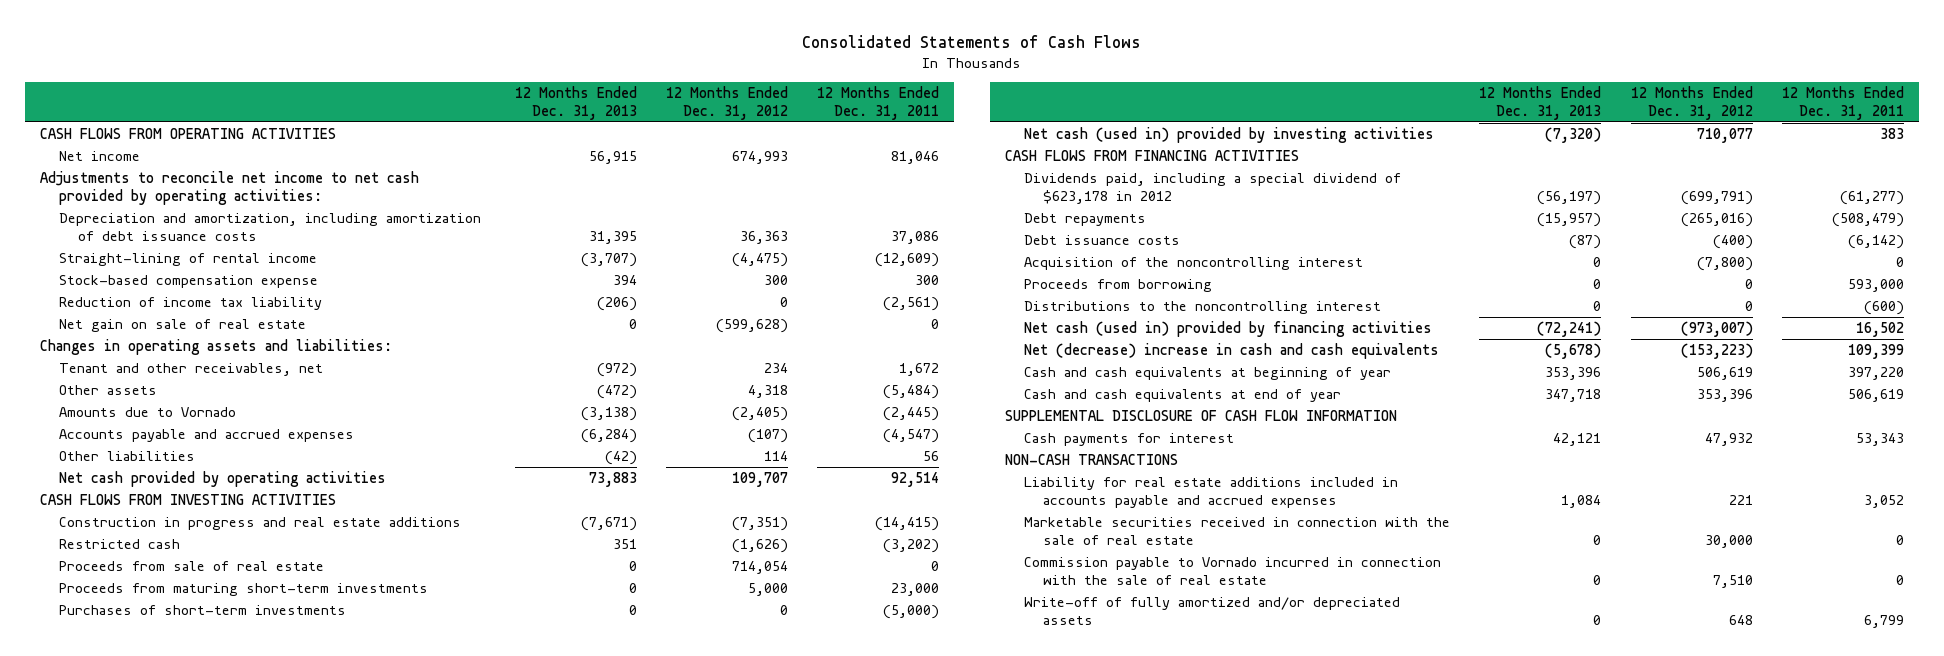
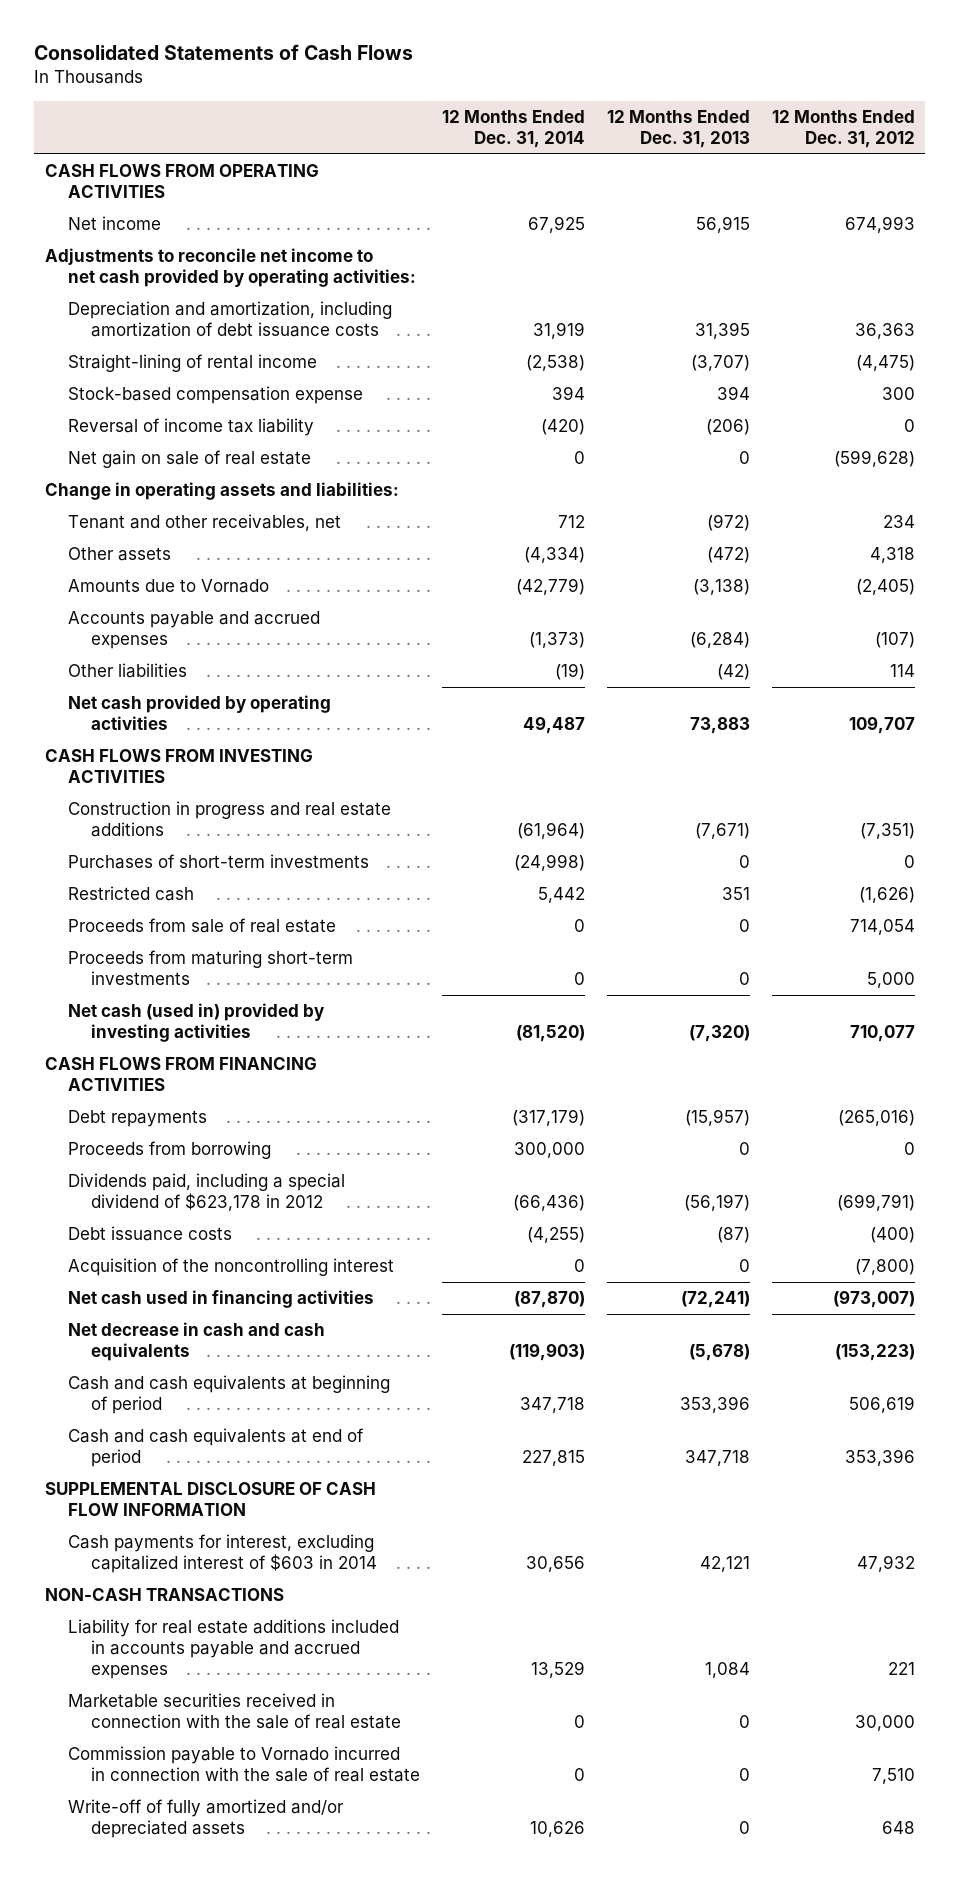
[817,86,940,120] 12 Months Ended Dec. 31, 2011 -> none
none -> [441,110,585,148] 12 Months Ended Dec. 31, 2014
[59,296,323,310] Reduction of income tax liability -> [67,418,314,437] Reversal of income tax liability
[40,338,393,355] Changes in operating assets and liabilities: -> [44,482,399,501] Change in operating assets and liabilities:
[59,604,347,615] Purchases of short-term investments -> [67,854,369,870] Purchases of short-term investments
[1023,278,1212,292] Proceeds from borrowing -> [67,1141,271,1160] Proceeds from borrowing
[1023,172,1401,204] Dividends paid, including a special dividend of $623,178 in 2012 -> [67,1173,345,1212] Dividends paid, including a special dividend of $623,178 in 2012
[1023,300,1381,314] Distributions to the noncontrolling interest -> none
[1023,320,1432,337] Net cash (used in) provided by financing activities -> [67,1290,374,1309] Net cash used in financing activities
[1023,342,1439,359] Net (decrease) increase in cash and cash equivalents -> [67,1322,325,1362] Net decrease in cash and cash equivalents
[1023,366,1391,380] Cash and cash equivalents at beginning of year -> [67,1375,390,1415] Cash and cash equivalents at beginning of period
[1023,388,1341,402] Cash and cash equivalents at end of year -> [67,1428,364,1468] Cash and cash equivalents at end of period
[1023,432,1234,446] Cash payments for interest -> [67,1534,378,1574] Cash payments for interest, excluding capitalized interest of $603 in 2014

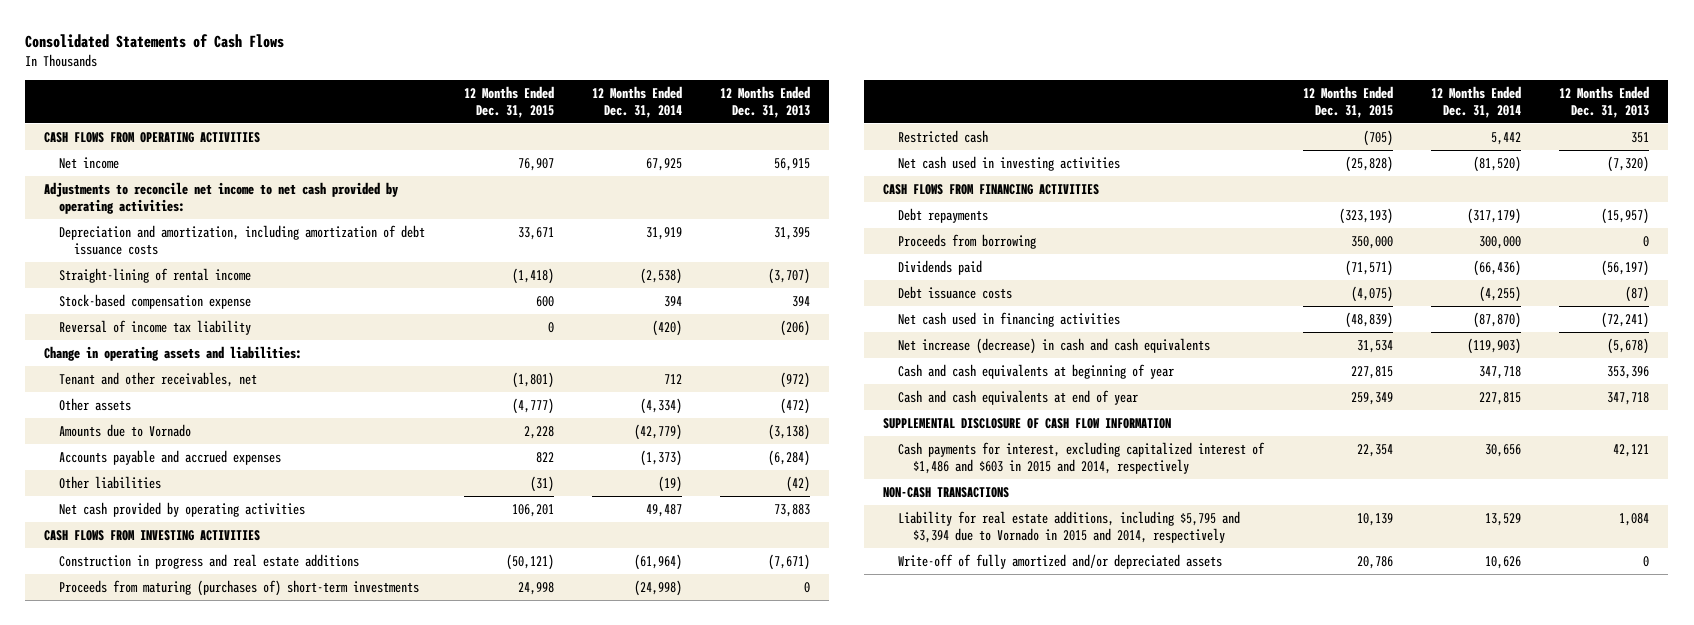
[771,110,915,148] 12 Months Ended Dec. 31, 2012 -> none
none -> [463,85,554,118] 12 Months Ended Dec. 31, 2015
[67,450,311,469] Net gain on sale of real estate -> none
[67,854,369,870] Purchases of short-term investments -> [59,579,420,596] Proceeds from maturing (purchases of) short-term investments
[67,918,336,934] Proceeds from sale of real estate -> none
[67,950,353,986] Proceeds from maturing short-term investments -> none
[67,1003,324,1043] Net cash (used in) provided by investing activities -> [898,155,1121,171] Net cash used in investing activities
[67,1173,345,1212] Dividends paid, including a special dividend of $623,178 in 2012 -> [898,259,983,275] Dividends paid
[67,1258,394,1277] Acquisition of the noncontrolling interest -> none
[67,1322,325,1362] Net decrease in cash and cash equivalents -> [898,337,1211,354] Net increase (decrease) in cash and cash equivalents
[67,1375,390,1415] Cash and cash equivalents at beginning of period -> [898,363,1175,379] Cash and cash equivalents at beginning of year
[67,1428,364,1468] Cash and cash equivalents at end of period -> [898,389,1139,405] Cash and cash equivalents at end of year
[67,1534,378,1574] Cash payments for interest, excluding capitalized interest of $603 in 2014 -> [898,441,1266,474] Cash payments for interest, excluding capitalized interest of $1,486 and $603 in 2015 and 2014, respectively
[67,1693,402,1730] Marketable securities received in connection with the sale of real estate -> none
[67,1746,421,1783] Commission payable to Vornado incurred in connection with the sale of real estate -> none
[67,1619,399,1679] Liability for real estate additions included in accounts payable and accrued expenses -> [898,510,1241,543] Liability for real estate additions, including $5,795 and $3,394 due to Vornado in 2015 and 2014, respectively

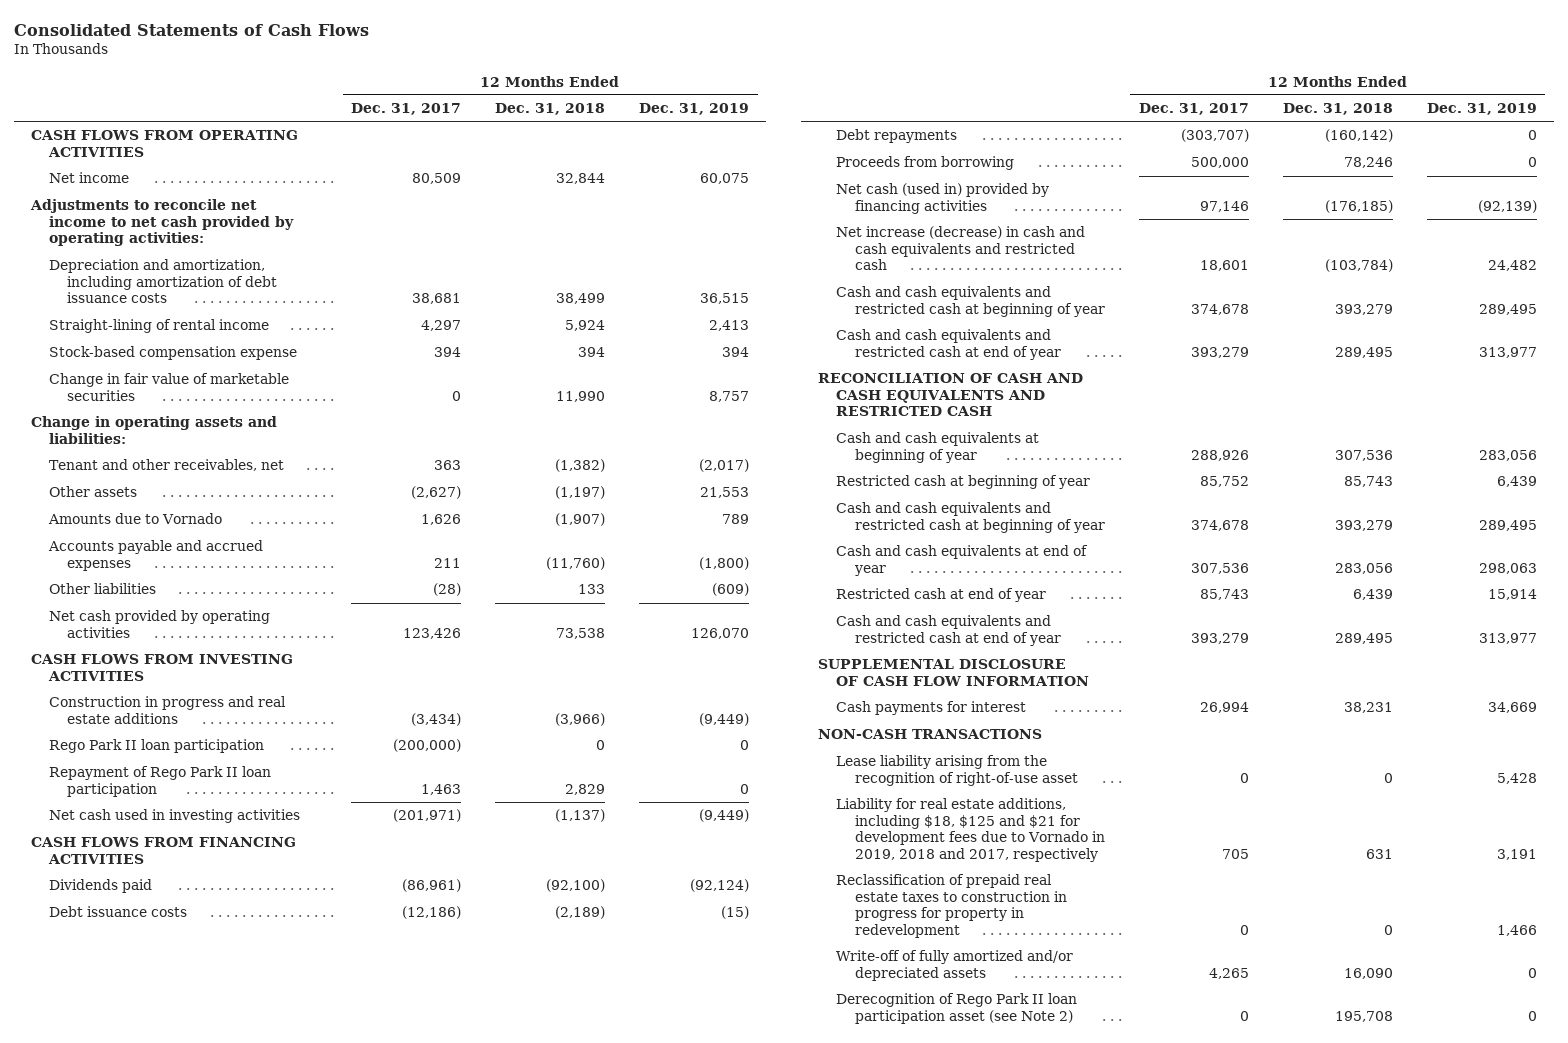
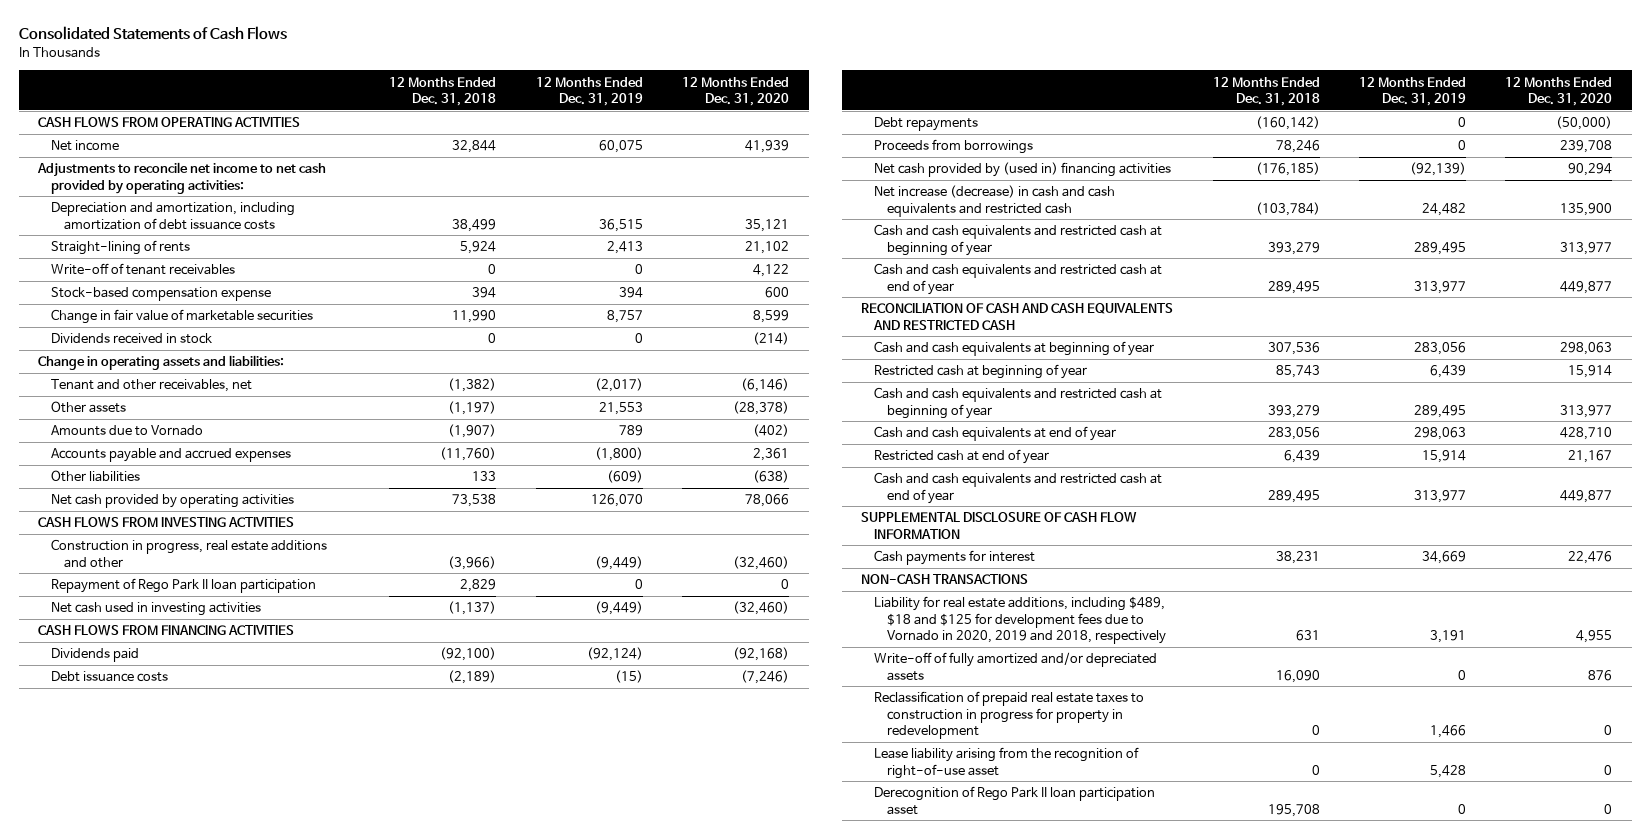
[351,103,462,116] Dec. 31, 2017 -> none
none -> [682,76,790,106] 12 Months Ended Dec. 31, 2020
[49,319,270,334] Straight-lining of rental income -> [51,240,191,256] Straight-lining of rents
none -> [51,263,236,276] Write-off of tenant receivables
none -> [51,333,213,345] Dividends received in stock
[49,739,265,754] Rego Park II loan participation -> none
[49,696,287,724] Construction in progress and real estate additions -> [51,539,328,568] Construction in progress, real estate additions and other
[836,156,1015,171] Proceeds from borrowing -> [874,139,1034,155] Proceeds from borrowings
[836,183,1050,214] Net cash (used in) provided by financing activities -> [874,162,1172,178] Net cash provided by (used in) financing activities
[836,798,1105,862] Liability for real estate additions, including $18, $125 and $21 for development fees due to Vornado in 2019, 2018 and 2017, respectively -> [874,596,1167,644] Liability for real estate additions, including $489, $18 and $125 for development fees due to Vornado in 2020, 2019 and 2018, respectively
[836,874,1067,938] Reclassification of prepaid real estate taxes to construction in progress for property in redevelopment -> [874,691,1145,739] Reclassification of prepaid real estate taxes to construction in progress for property in redevelopment
[836,755,1078,786] Lease liability arising from the recognition of right-of-use asset -> [874,747,1140,779] Lease liability arising from the recognition of right-of-use asset
[836,993,1078,1024] Derecognition of Rego Park II loan participation asset (see Note 2) -> [874,786,1156,815] Derecognition of Rego Park II loan participation asset

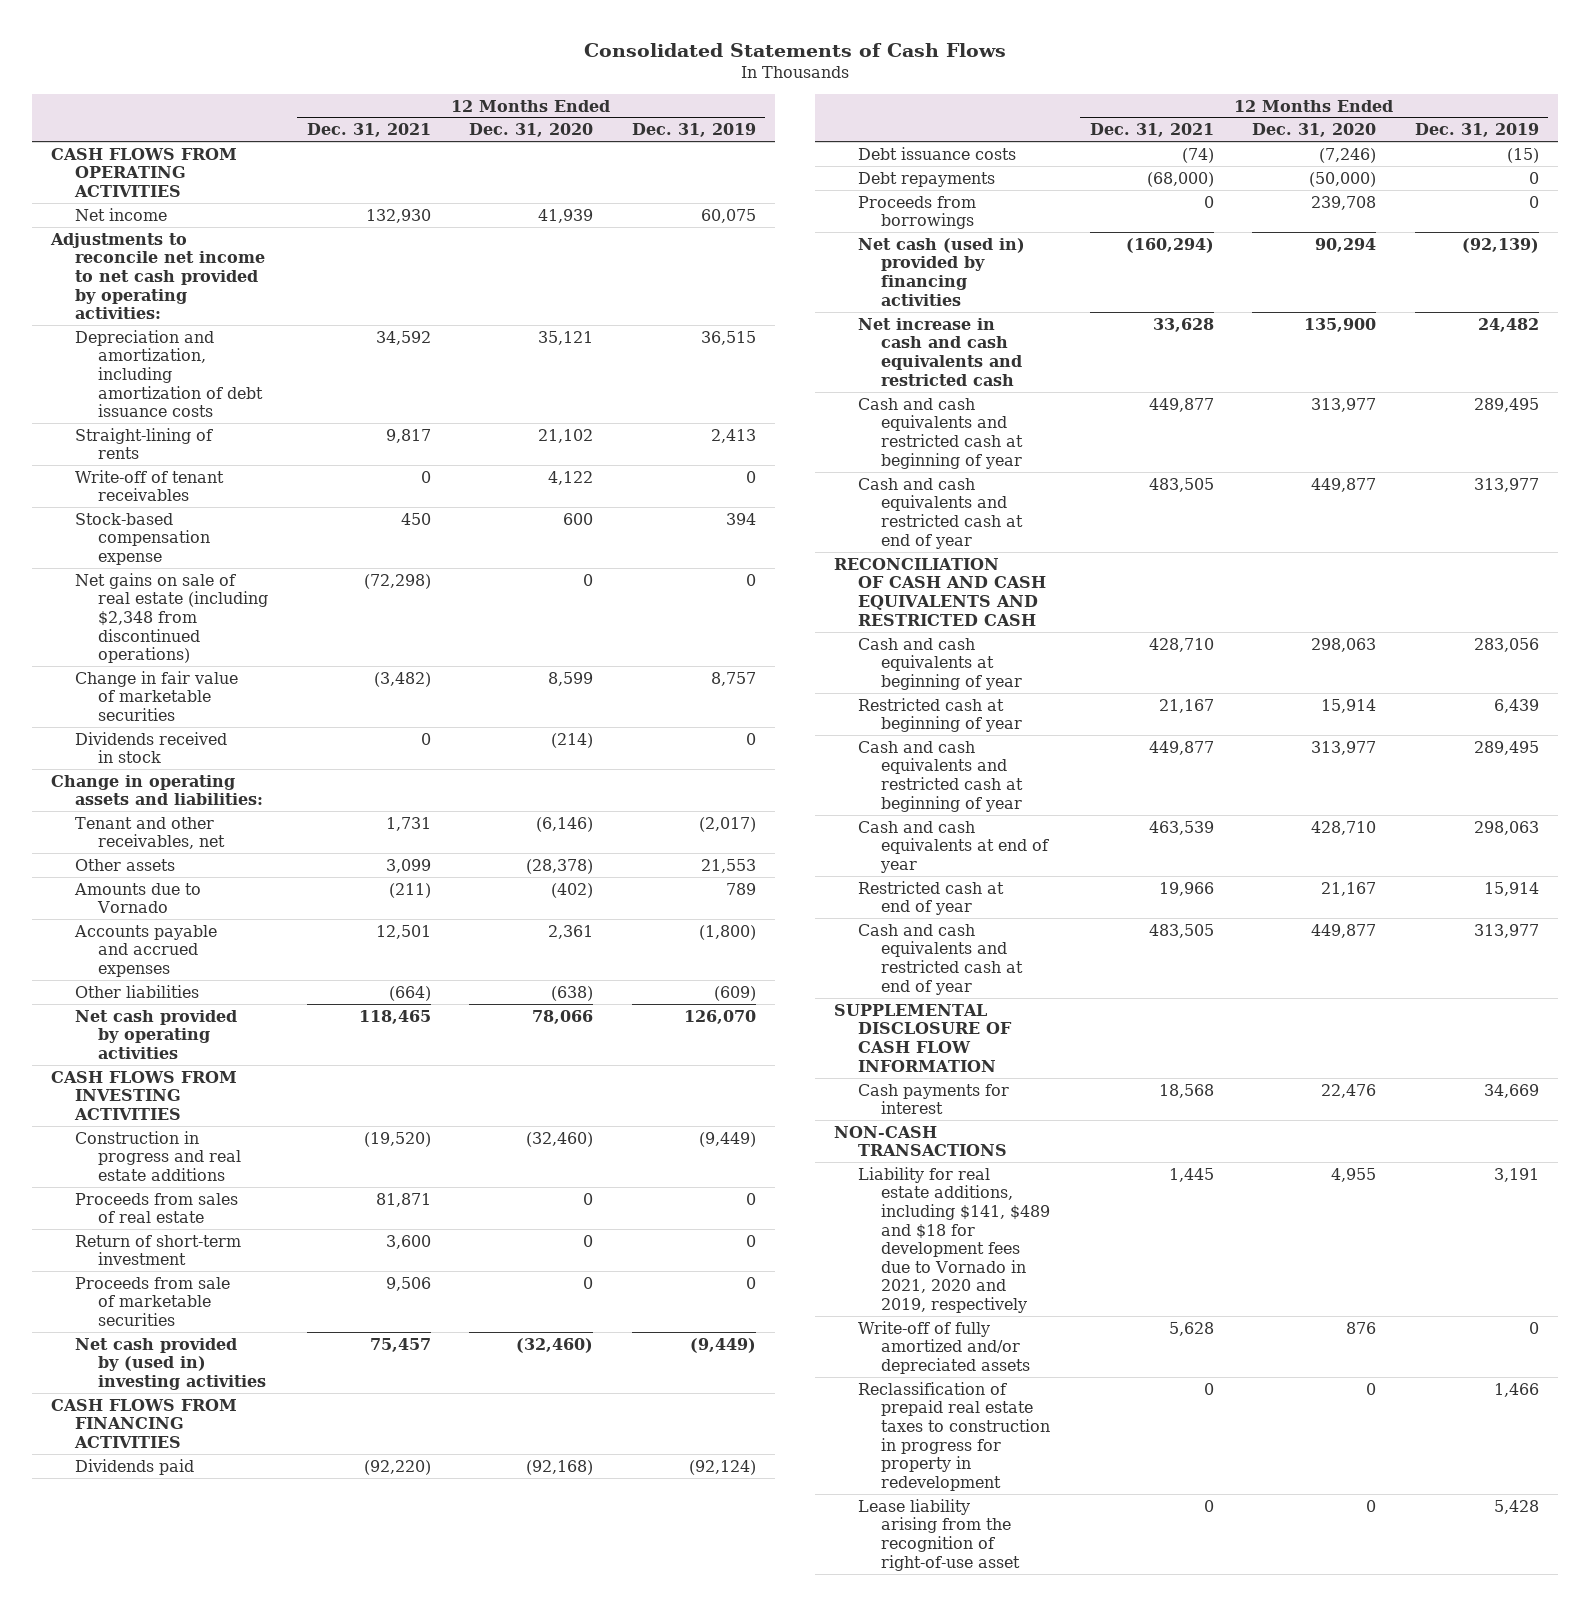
[389,76,497,106] 12 Months Ended Dec. 31, 2018 -> none
none -> [306,123,431,138] Dec. 31, 2021
none -> [74,572,269,664] Net gains on sale of real estate (including $2,348 from discontinued operations)
[51,578,317,594] Repayment of Rego Park II loan participation -> none
[51,539,328,568] Construction in progress, real estate additions and other -> [74,1130,242,1181] Construction in progress and real estate additions
none -> [74,1192,238,1224] Proceeds from sales of real estate
none -> [74,1234,241,1266] Return of short-term investment
none -> [74,1276,230,1326] Proceeds from sale of marketable securities
[51,602,262,617] Net cash used in investing activities -> [74,1337,267,1390] Net cash provided by (used in) investing activities
[874,162,1172,178] Net cash provided by (used in) financing activities -> [857,237,1025,306] Net cash (used in) provided by financing activities
[874,185,1116,217] Net increase (decrease) in cash and cash equivalents and restricted cash -> [857,317,1022,386] Net increase in cash and cash equivalents and restricted cash
[874,596,1167,644] Liability for real estate additions, including $489, $18 and $125 for development fees due to Vornado in 2020, 2019 and 2018, respectively -> [857,1166,1050,1314] Liability for real estate additions, including $141, $489 and $18 for development fees due to Vornado in 2021, 2020 and 2019, respectively
[874,786,1156,815] Derecognition of Rego Park II loan participation asset -> none

